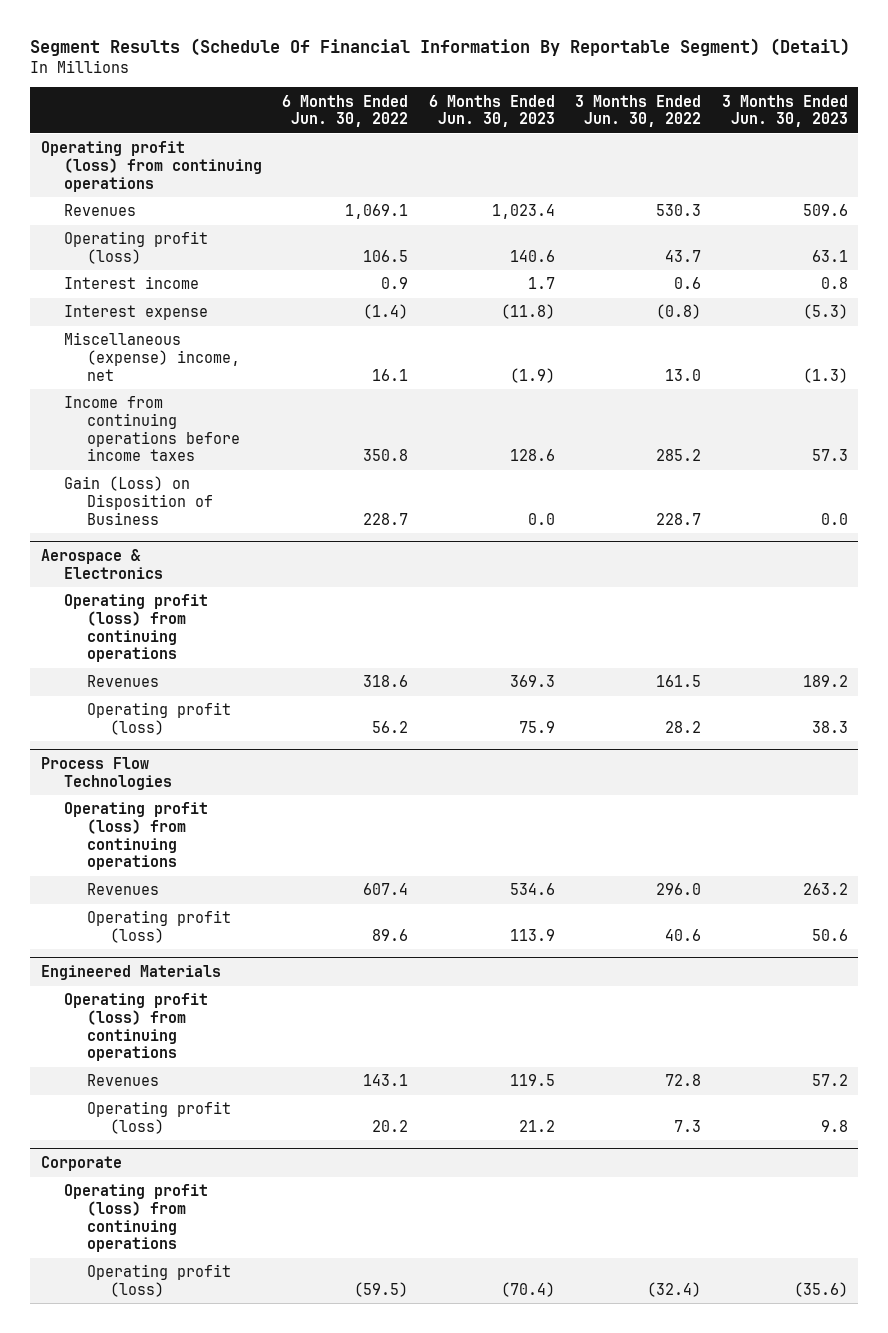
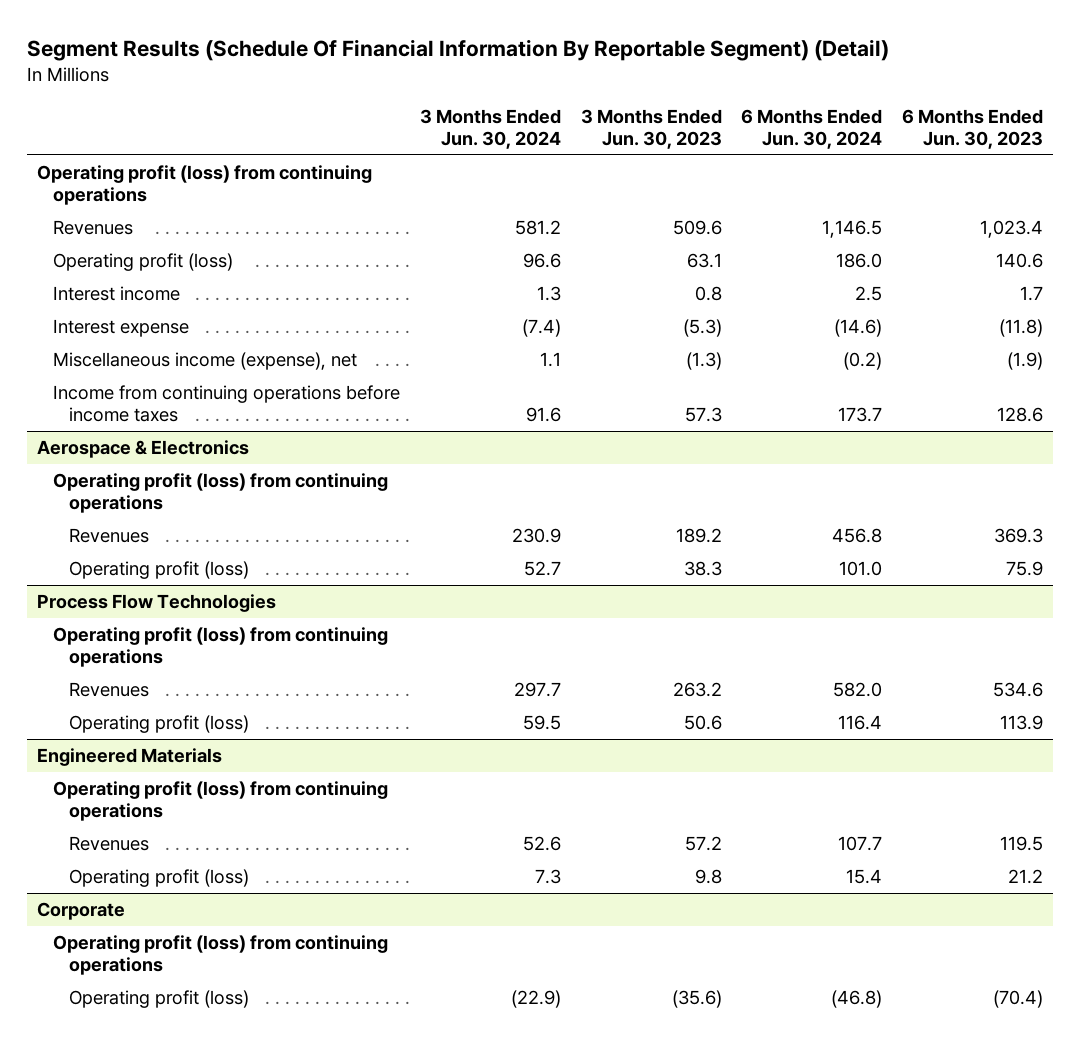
[282,94,409,128] 6 Months Ended Jun. 30, 2022 -> none
[575,94,702,128] 3 Months Ended Jun. 30, 2022 -> none
none -> [419,108,561,149] 3 Months Ended Jun. 30, 2024
none -> [741,108,883,149] 6 Months Ended Jun. 30, 2024
[63,332,241,381] Miscellaneous (expense) income, net -> [53,351,358,370] Miscellaneous income (expense), net
[63,476,214,525] Gain (Loss) on Disposition of Business -> none

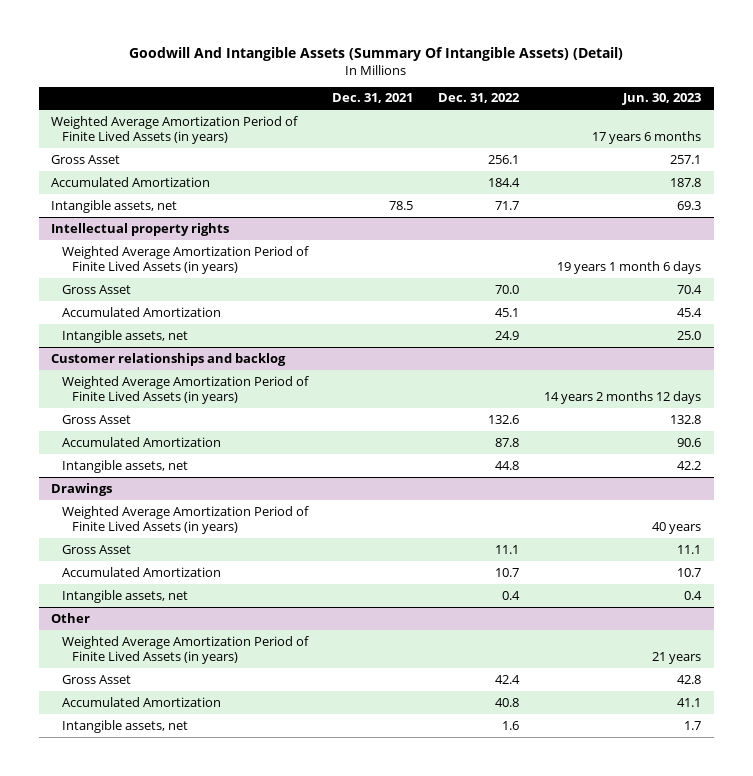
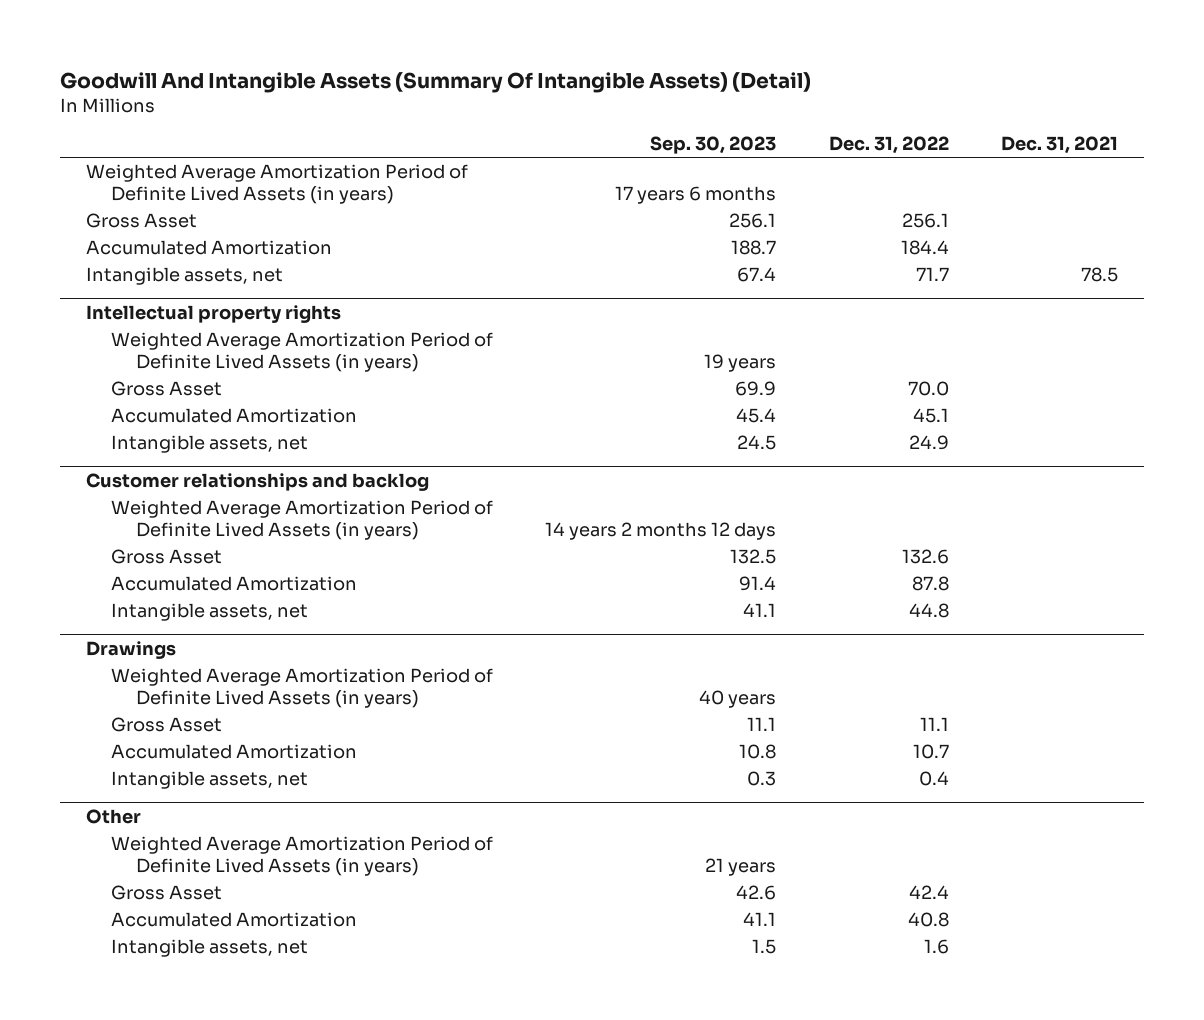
[622,93,702,106] Jun. 30, 2023 -> none
none -> [650,135,777,154] Sep. 30, 2023
[51,115,299,145] Weighted Average Amortization Period of Finite Lived Assets (in years) -> [86,164,469,204] Weighted Average Amortization Period of Definite Lived Assets (in years)
[61,245,309,275] Weighted Average Amortization Period of Finite Lived Assets (in years) -> [111,332,494,372] Weighted Average Amortization Period of Definite Lived Assets (in years)
[61,375,309,405] Weighted Average Amortization Period of Finite Lived Assets (in years) -> [111,500,494,540] Weighted Average Amortization Period of Definite Lived Assets (in years)
[61,505,309,535] Weighted Average Amortization Period of Finite Lived Assets (in years) -> [111,668,494,708] Weighted Average Amortization Period of Definite Lived Assets (in years)
[61,635,309,665] Weighted Average Amortization Period of Finite Lived Assets (in years) -> [111,836,494,876] Weighted Average Amortization Period of Definite Lived Assets (in years)

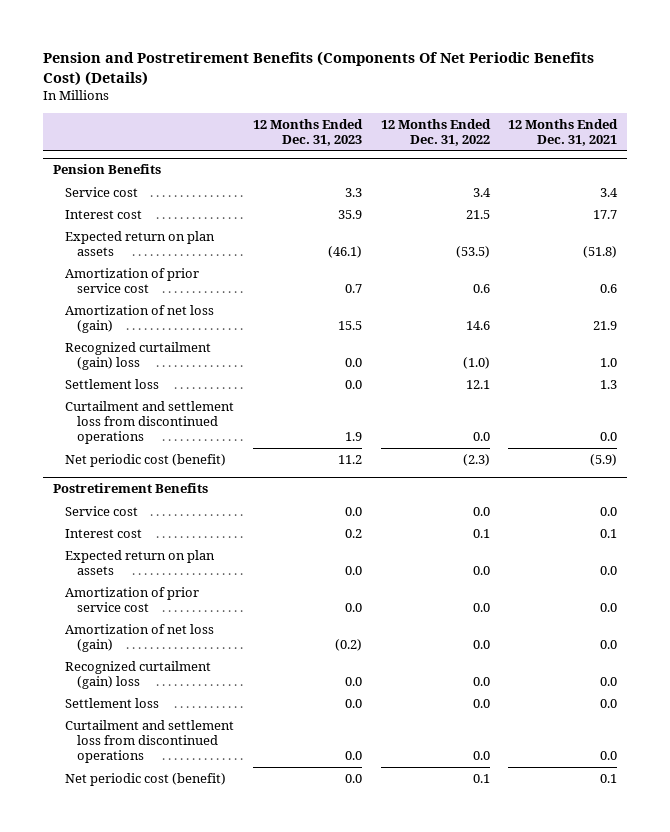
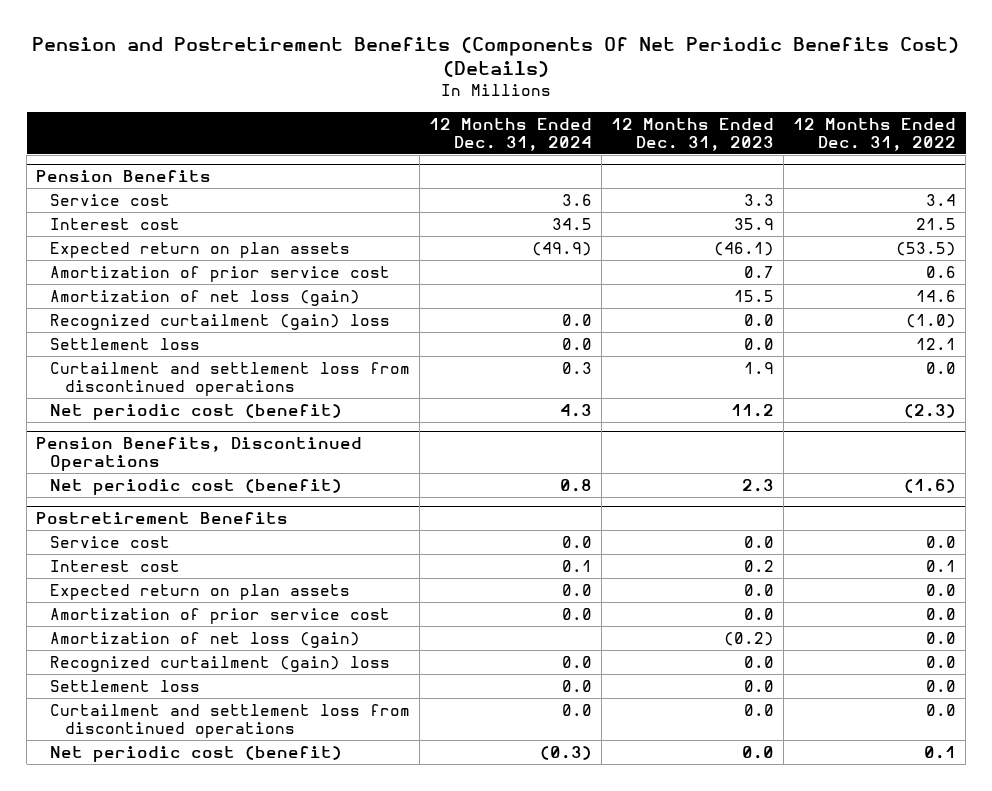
[508,118,619,146] 12 Months Ended Dec. 31, 2021 -> none
none -> [429,117,593,151] 12 Months Ended Dec. 31, 2024
none -> [36,436,363,471] Pension Benefits, Discontinued Operations
none -> [50,478,343,495] Net periodic cost (benefit)

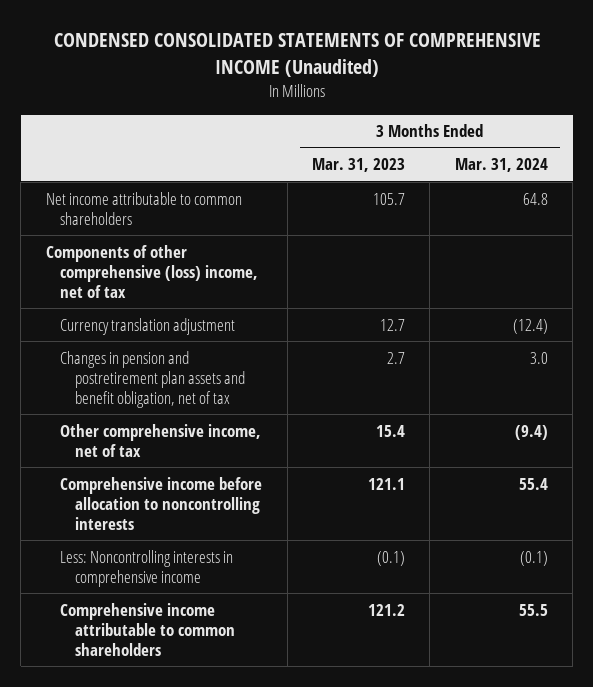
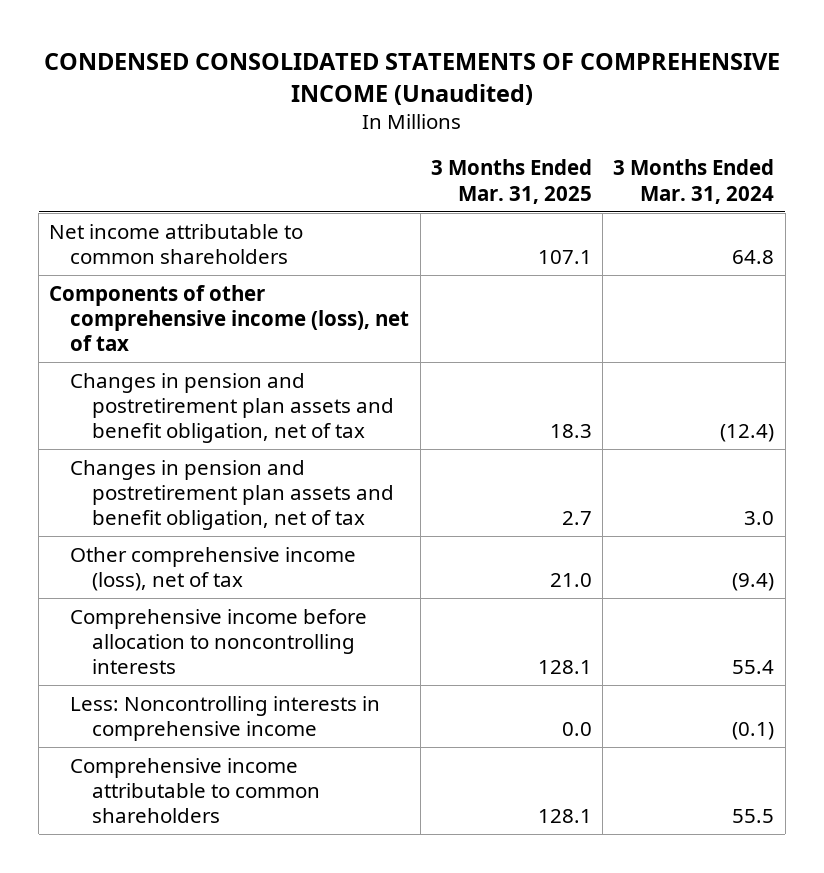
[311,158,405,173] Mar. 31, 2023 -> none
none -> [430,159,592,204] 3 Months Ended Mar. 31, 2025
[45,244,259,298] Components of other comprehensive (loss) income, net of tax -> [49,284,410,352] Components of other comprehensive income (loss), net of tax
[60,317,236,335] Currency translation adjustment -> [70,372,394,444] Changes in pension and postretirement plan assets and benefit obligation, net of tax
[60,423,262,457] Other comprehensive income, net of tax -> [70,546,357,591] Other comprehensive income (loss), net of tax

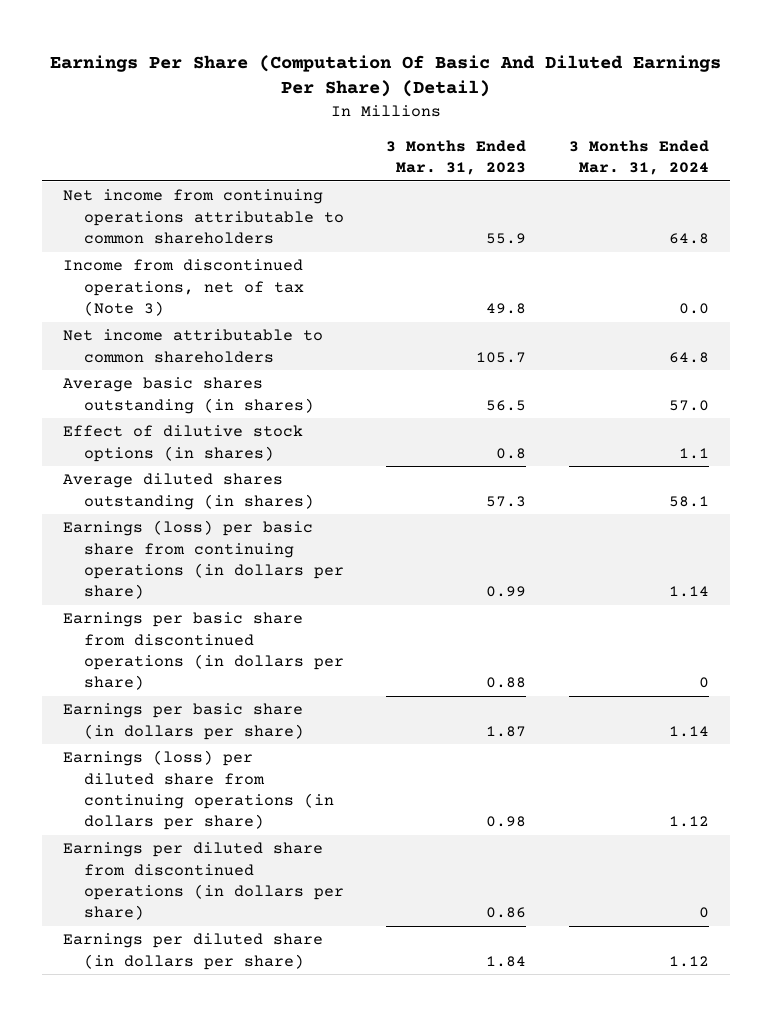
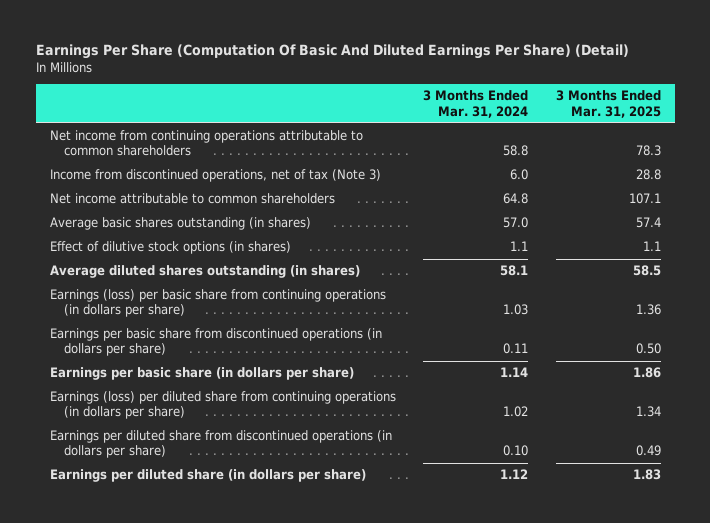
[386,139,527,176] 3 Months Ended Mar. 31, 2023 -> none
none -> [555,90,661,118] 3 Months Ended Mar. 31, 2025
[668,232,709,244] 64.8 -> [503,145,529,157] 58.8
[678,302,709,314] 0.0 -> [510,169,529,181] 6.0
[668,586,709,598] 1.14 -> [503,304,529,316] 1.03
[698,677,709,689] 0 -> [503,343,529,355] 0.11
[668,816,709,828] 1.12 -> [503,406,529,418] 1.02
[698,907,709,919] 0 -> [503,445,529,457] 0.10

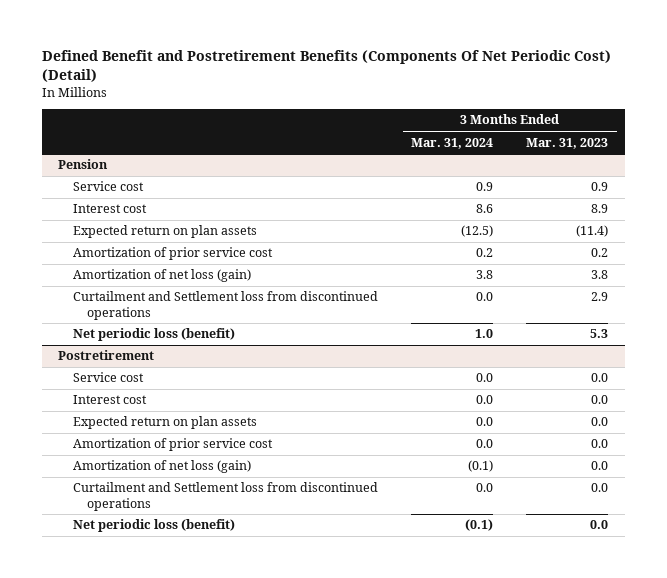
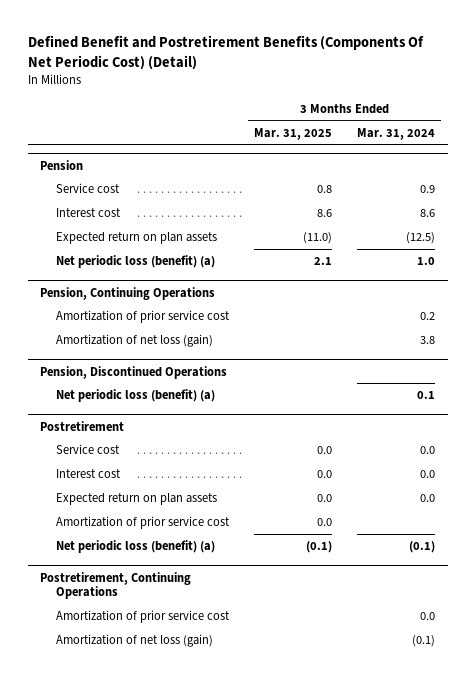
[526,137,609,149] Mar. 31, 2023 -> none
none -> [254,127,333,140] Mar. 31, 2025
none -> [56,255,216,269] Net periodic loss (benefit) (a)
none -> [40,286,216,300] Pension, Continuing Operations
[72,291,378,320] Curtailment and Settlement loss from discontinued operations -> none
none -> [40,365,228,379] Pension, Discontinued Operations
[72,328,235,342] Net periodic loss (benefit) -> [56,389,216,403] Net periodic loss (benefit) (a)
[474,329,493,339] 1.0 -> [417,391,436,400] 0.1
none -> [56,516,231,530] Amortization of prior service cost
none -> [56,540,216,554] Net periodic loss (benefit) (a)
none -> [40,571,192,600] Postretirement, Continuing Operations
[72,482,378,511] Curtailment and Settlement loss from discontinued operations -> none
[72,519,235,533] Net periodic loss (benefit) -> none

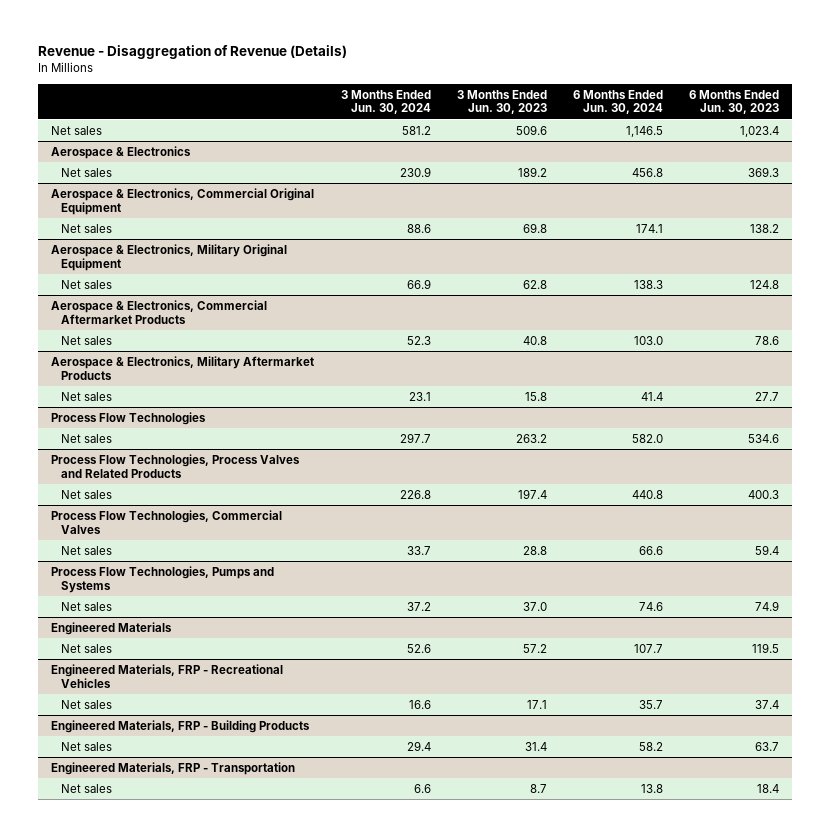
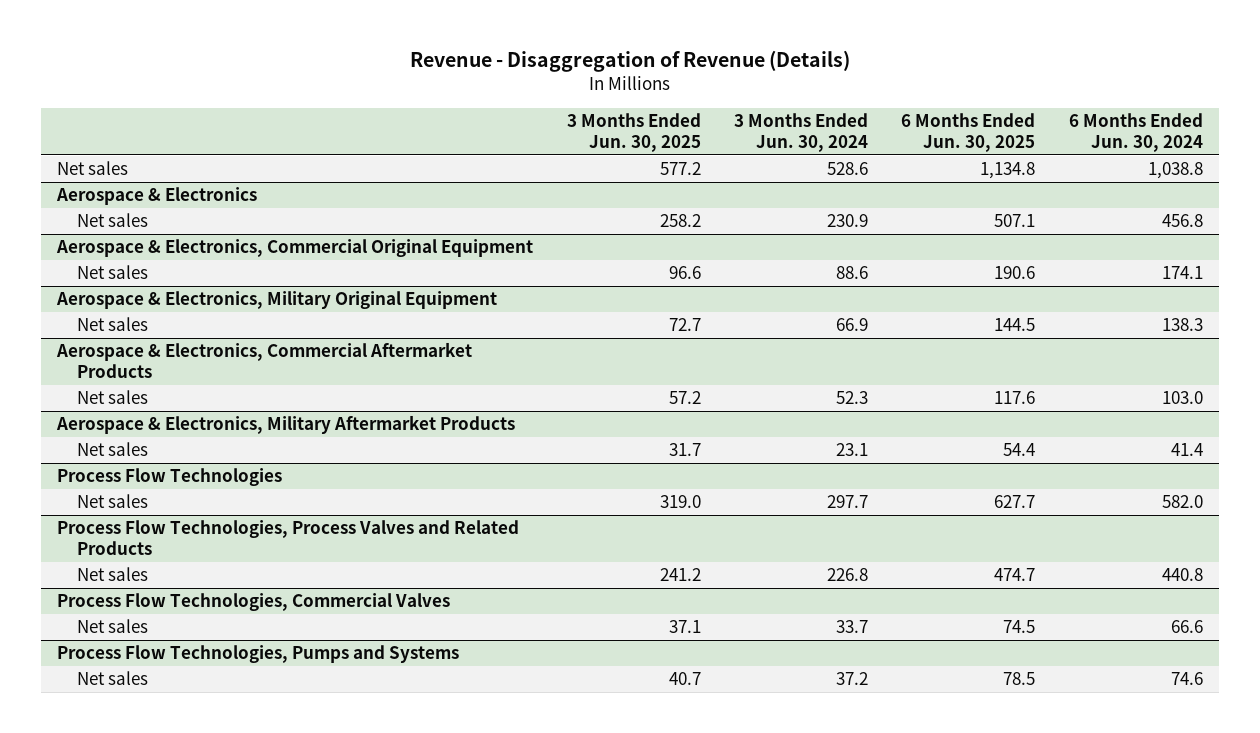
[456,89,547,115] 3 Months Ended Jun. 30, 2023 -> none
[689,89,780,115] 6 Months Ended Jun. 30, 2023 -> none
none -> [566,112,701,152] 3 Months Ended Jun. 30, 2025
none -> [901,112,1036,152] 6 Months Ended Jun. 30, 2025
[401,125,431,135] 581.2 -> [827,162,869,176] 528.6
[626,125,664,137] 1,146.5 -> [1147,162,1203,180] 1,038.8
[51,621,173,635] Engineered Materials -> none
[61,643,113,653] Net sales -> none
[51,663,284,688] Engineered Materials, FRP - Recreational Vehicles -> none
[61,699,113,709] Net sales -> none
[51,719,311,733] Engineered Materials, FRP - Building Products -> none
[61,741,113,751] Net sales -> none
[51,761,296,775] Engineered Materials, FRP - Transportation -> none
[61,783,113,793] Net sales -> none

